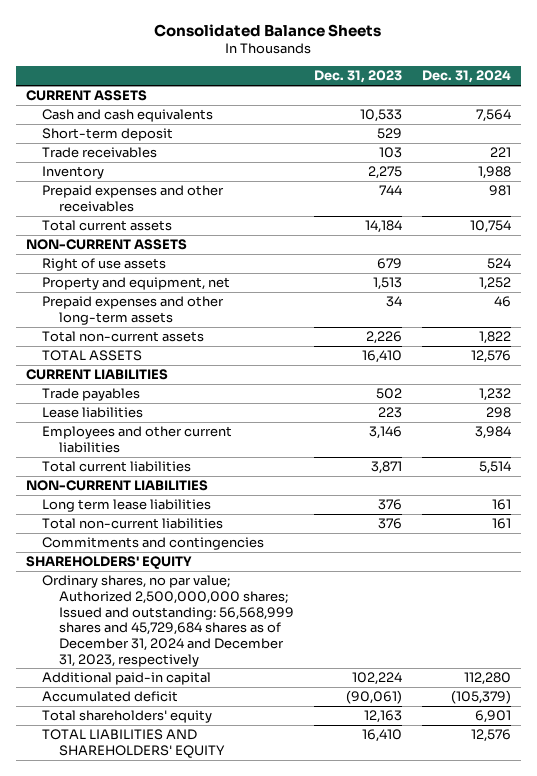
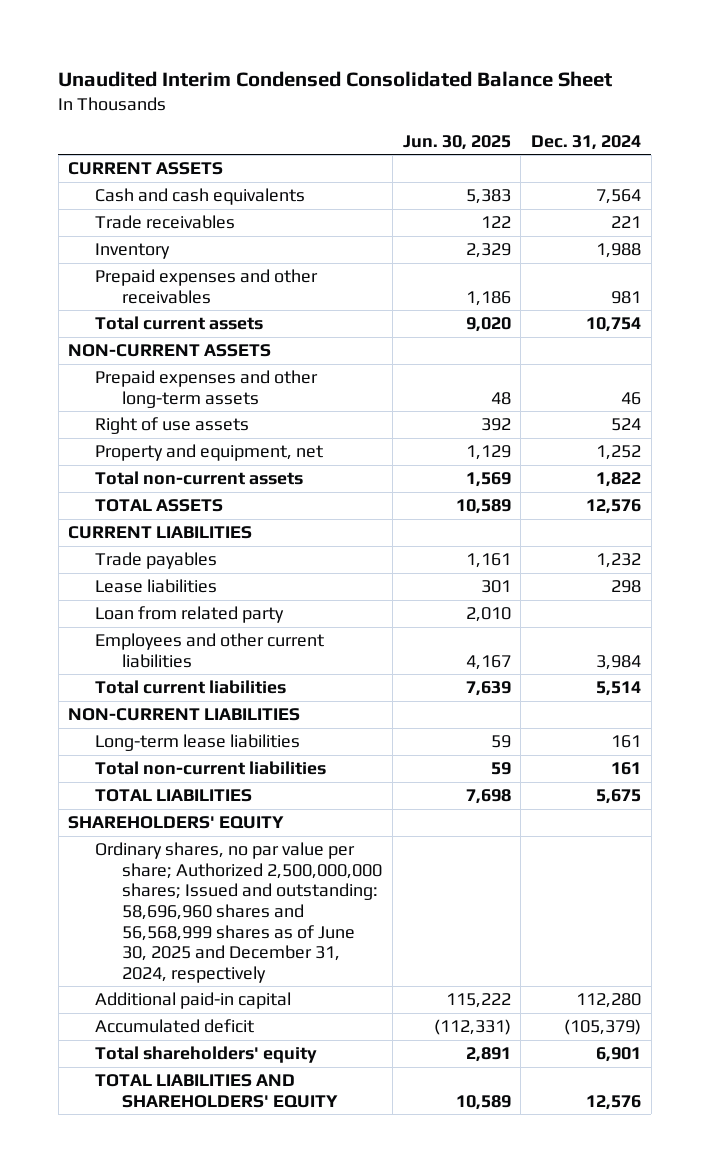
[154,23,382,37] Consolidated Balance Sheets -> [58,70,613,87] Unaudited Interim Condensed Consolidated Balance Sheet
[313,70,402,84] Dec. 31, 2023 -> none
none -> [402,134,511,150] Jun. 30, 2025
[42,128,174,142] Short-term deposit -> none
[42,296,225,325] Prepaid expenses and other long-term assets -> [95,370,319,408] Prepaid expenses and other long-term assets
none -> [95,606,285,624] Loan from related party
[42,499,212,513] Long term lease liabilities -> [95,734,301,752] Long-term lease liabilities
[42,537,265,551] Commitments and contingencies -> none
none -> [95,789,253,803] TOTAL LIABILITIES
[42,575,294,667] Ordinary shares, no par value; Authorized 2,500,000,000 shares; Issued and outstanding: 56,568,999 shares and 45,729,684 shares as of December 31, 2024 and December 31, 2023, respectively -> [95,842,383,983] Ordinary shares, no par value per share; Authorized 2,500,000,000 shares; Issued and outstanding: 58,696,960 shares and 56,568,999 shares as of June 30, 2025 and December 31, 2024, respectively

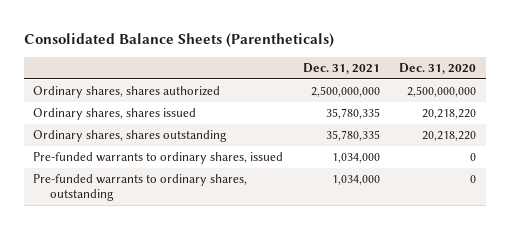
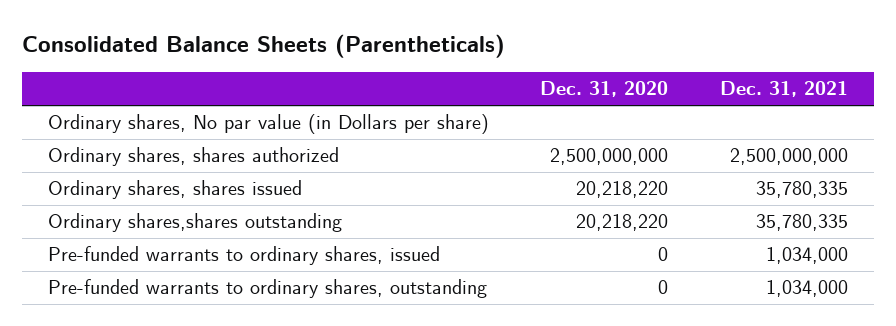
none -> [47,114,489,135] Ordinary shares, No par value (in Dollars per share)
[33,130,228,143] Ordinary shares, shares outstanding -> [47,213,342,233] Ordinary shares,shares outstanding

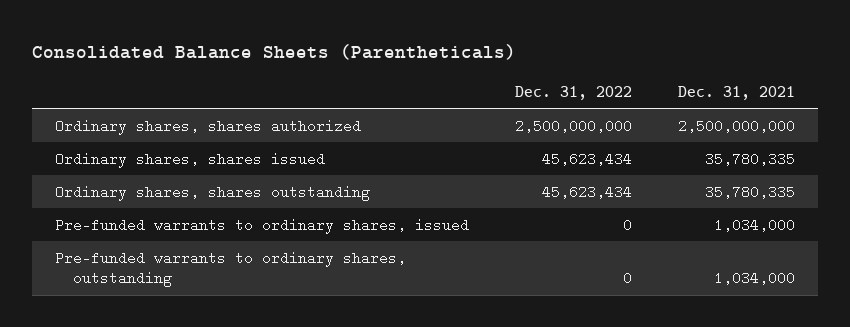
[540,81,669,98] Dec. 31, 2020 -> none
none -> [514,85,632,100] Dec. 31, 2022
[47,114,489,135] Ordinary shares, No par value (in Dollars per share) -> none
[47,213,342,233] Ordinary shares,shares outstanding -> [54,184,370,201] Ordinary shares, shares outstanding

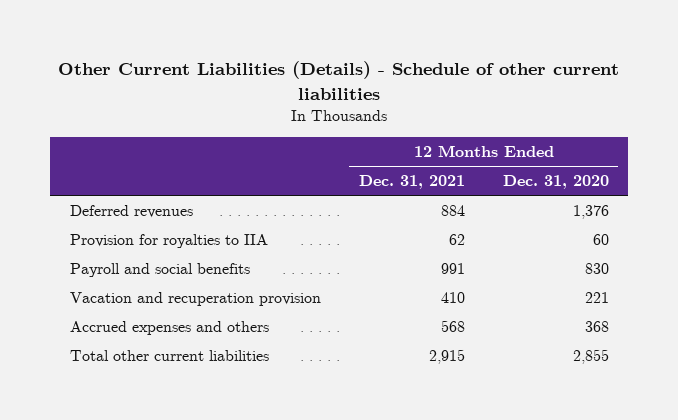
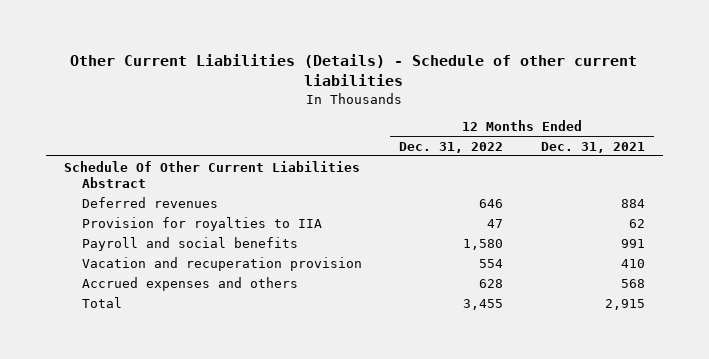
[502,175,609,190] Dec. 31, 2020 -> none
none -> [399,141,504,153] Dec. 31, 2022
none -> [64,160,361,188] Schedule Of Other Current Liabilities Abstract
[69,350,269,362] Total other current liabilities -> [81,296,122,308] Total

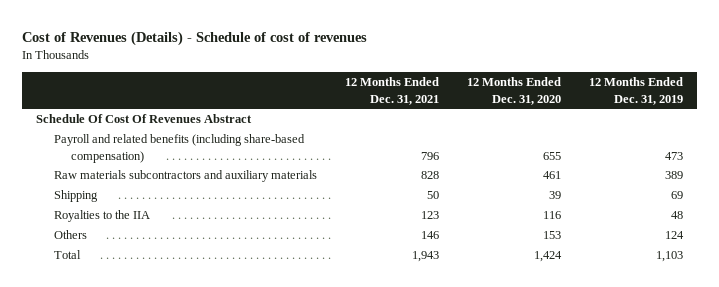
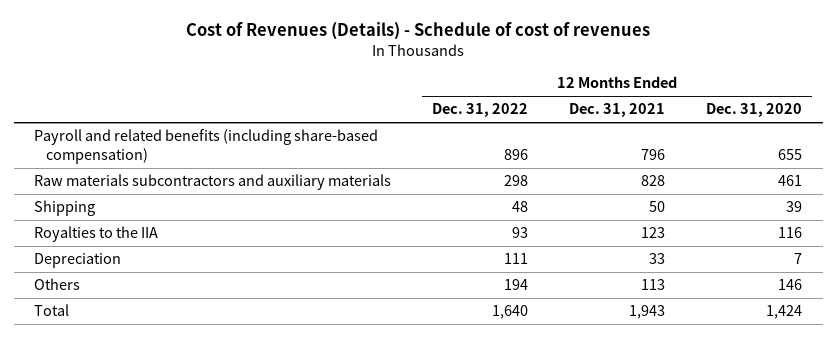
[588,77,683,105] 12 Months Ended Dec. 31, 2019 -> none
none -> [432,103,529,118] Dec. 31, 2022
[36,113,253,123] Schedule Of Cost Of Revenues Abstract -> none
none -> [34,253,122,269] Depreciation
[420,230,439,239] 146 -> [641,279,666,291] 113
[542,230,561,239] 153 -> [778,279,803,291] 146

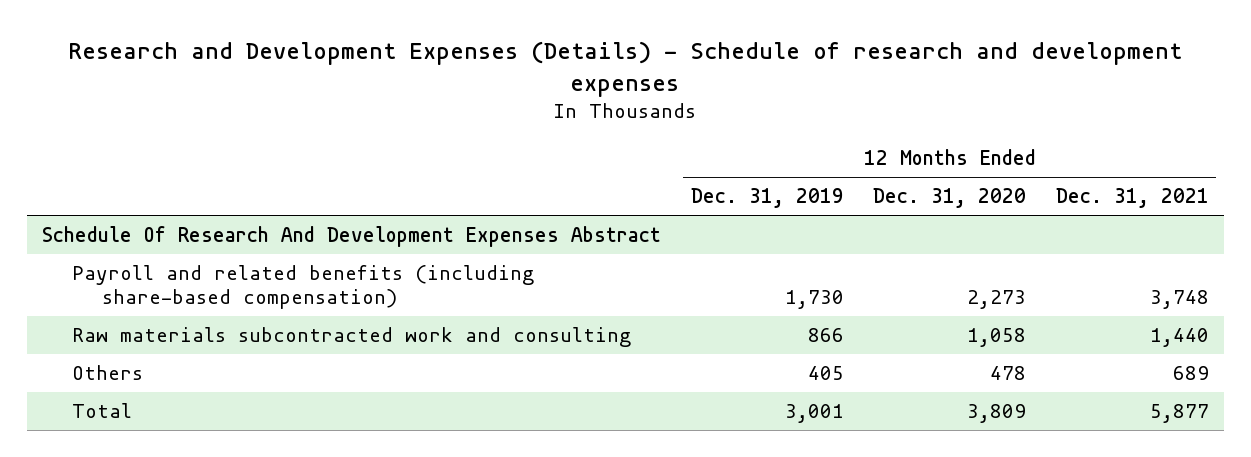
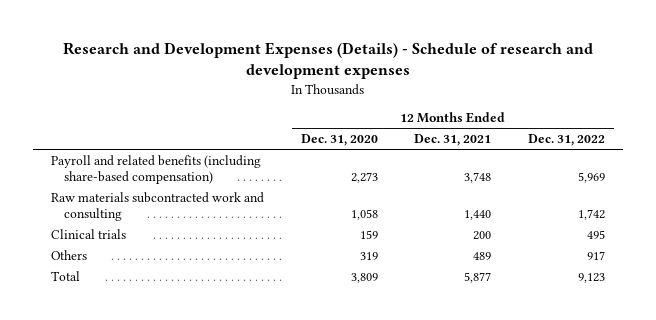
[690,188,844,209] Dec. 31, 2019 -> none
none -> [527,134,605,147] Dec. 31, 2022
[41,226,661,248] Schedule Of Research And Development Expenses Abstract -> none
none -> [51,228,127,239] Clinical trials
[990,366,1027,381] 478 -> [359,251,378,260] 319
[1172,366,1209,381] 689 -> [473,251,492,260] 489

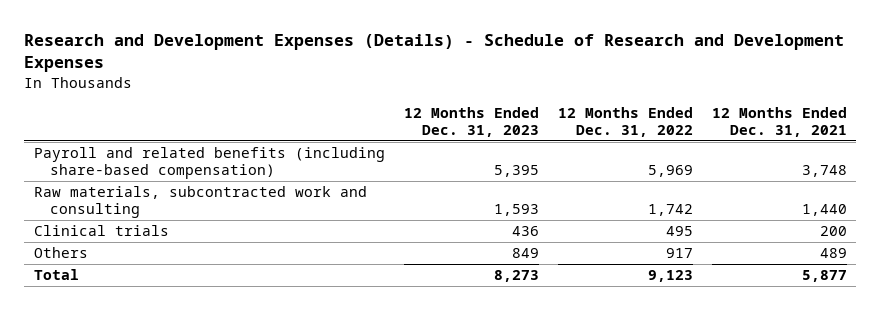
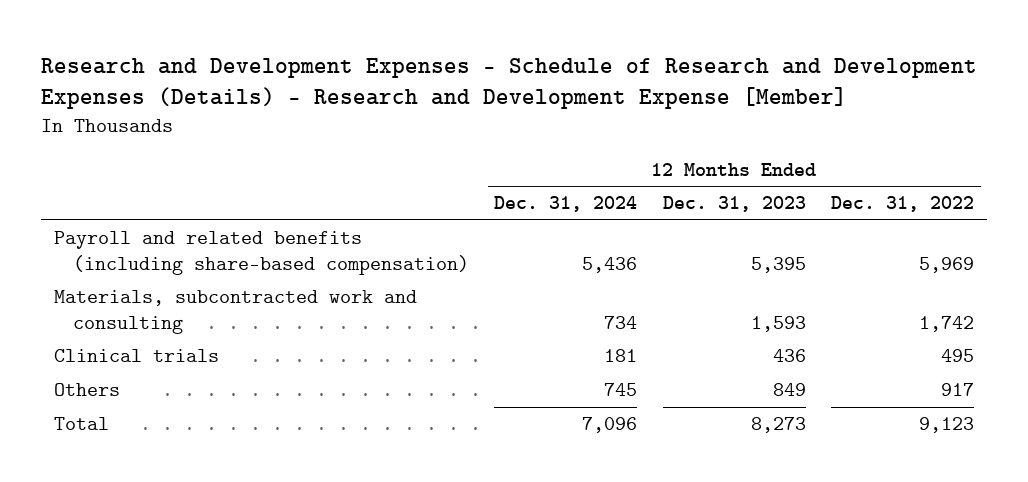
[23,34,844,73] Research and Development Expenses (Details) - Schedule of Research and Development Expenses -> [40,57,977,110] Research and Development Expenses - Schedule of Research and Development Expenses (Details) - Research and Development Expense [Member]
[711,106,847,137] 12 Months Ended Dec. 31, 2021 -> none
none -> [494,196,638,213] Dec. 31, 2024
[33,186,367,218] Raw materials, subcontracted work and consulting -> [53,290,417,334] Materials, subcontracted work and consulting

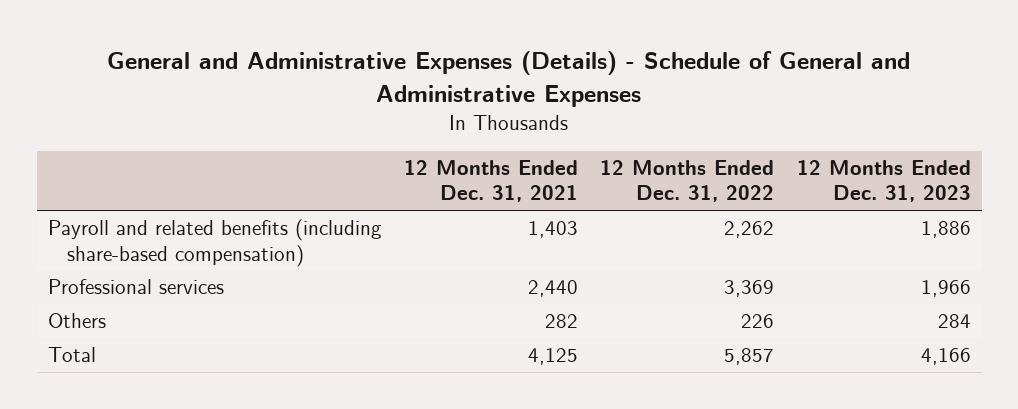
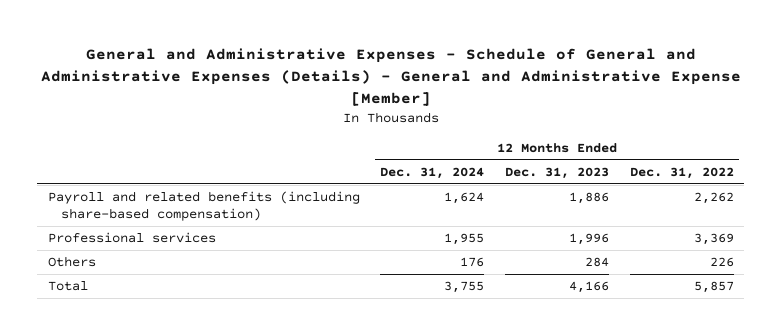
[107,51,911,107] General and Administrative Expenses (Details) - Schedule of General and Administrative Expenses -> [40,48,741,106] General and Administrative Expenses - Schedule of General and Administrative Expenses (Details) - General and Administrative Expense [Member]
[404,160,579,203] 12 Months Ended Dec. 31, 2021 -> none
none -> [380,166,485,179] Dec. 31, 2024
[920,280,971,298] 1,966 -> [569,233,610,246] 1,996

